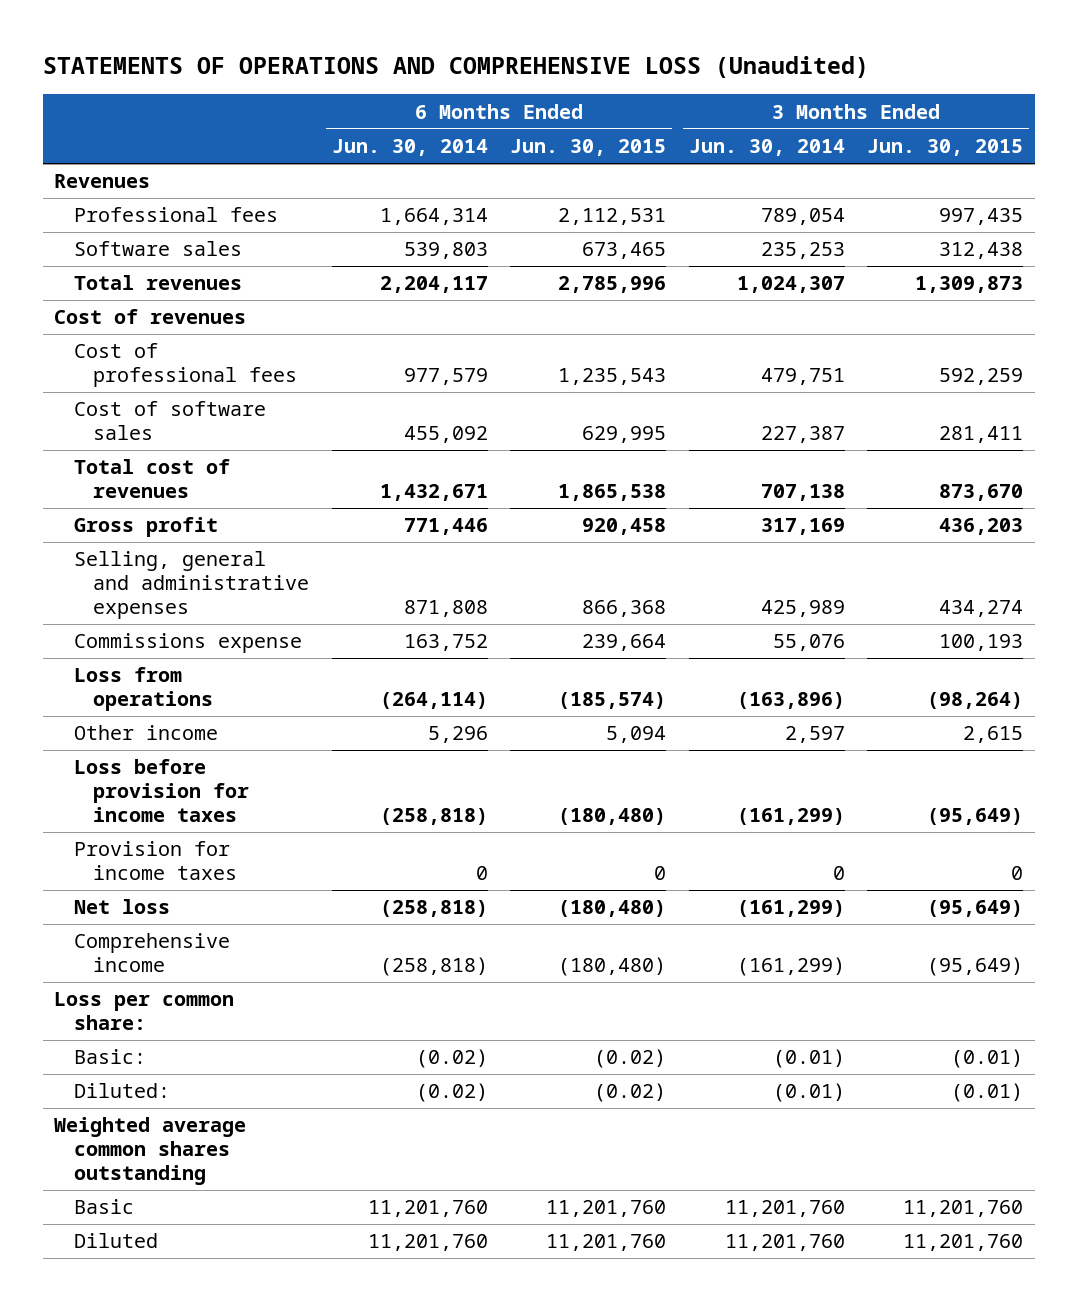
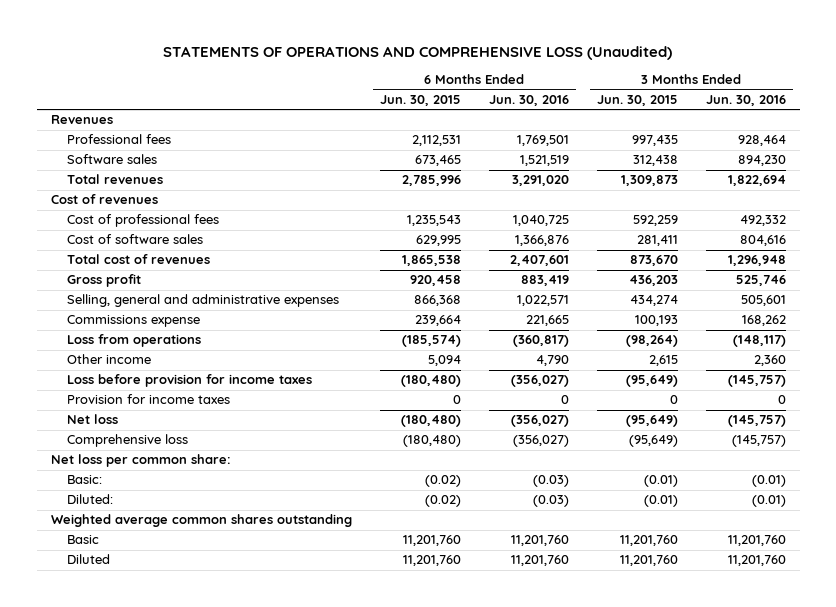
[331,139,488,157] Jun. 30, 2014 -> none
[688,139,845,157] Jun. 30, 2014 -> none
none -> [488,95,569,107] Jun. 30, 2016
none -> [705,95,786,107] Jun. 30, 2016
[73,933,230,973] Comprehensive income -> [67,434,189,448] Comprehensive loss
[54,992,235,1031] Loss per common share: -> [50,454,231,468] Net loss per common share:

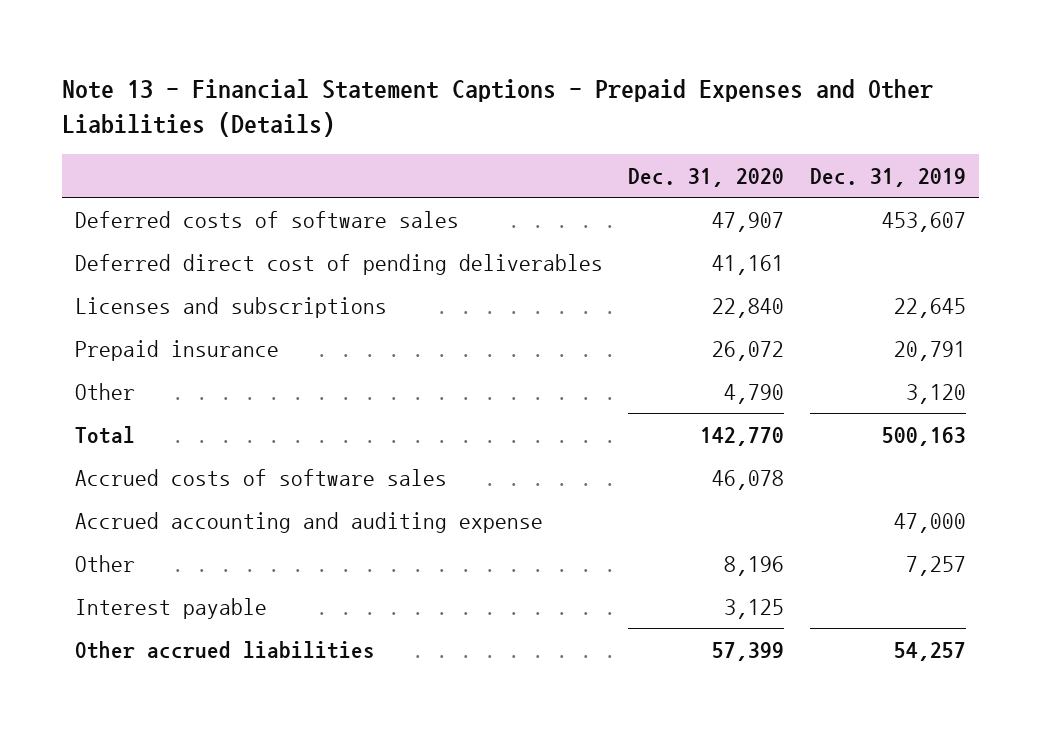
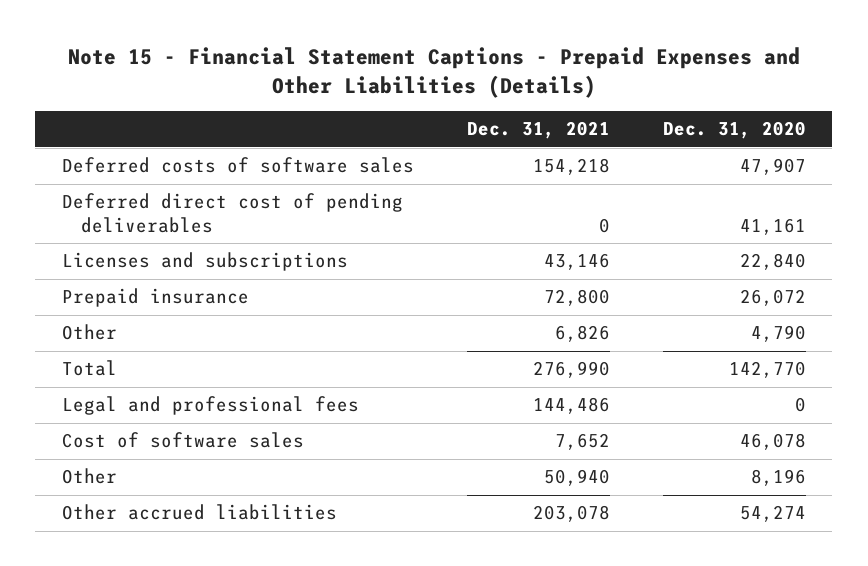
[62,78,934,137] Note 13 - Financial Statement Captions - Prepaid Expenses and Other Liabilities (Details) -> [67,46,800,98] Note 15 - Financial Statement Captions - Prepaid Expenses and Other Liabilities (Details)
[809,167,966,187] Dec. 31, 2019 -> none
none -> [466,121,610,140] Dec. 31, 2021
[74,511,543,533] Accrued accounting and auditing expense -> none
none -> [61,396,359,416] Legal and professional fees
[74,468,447,486] Accrued costs of software sales -> [61,432,304,449] Cost of software sales
[74,597,267,619] Interest payable -> none
[712,641,785,661] 57,399 -> [739,505,806,523] 54,274

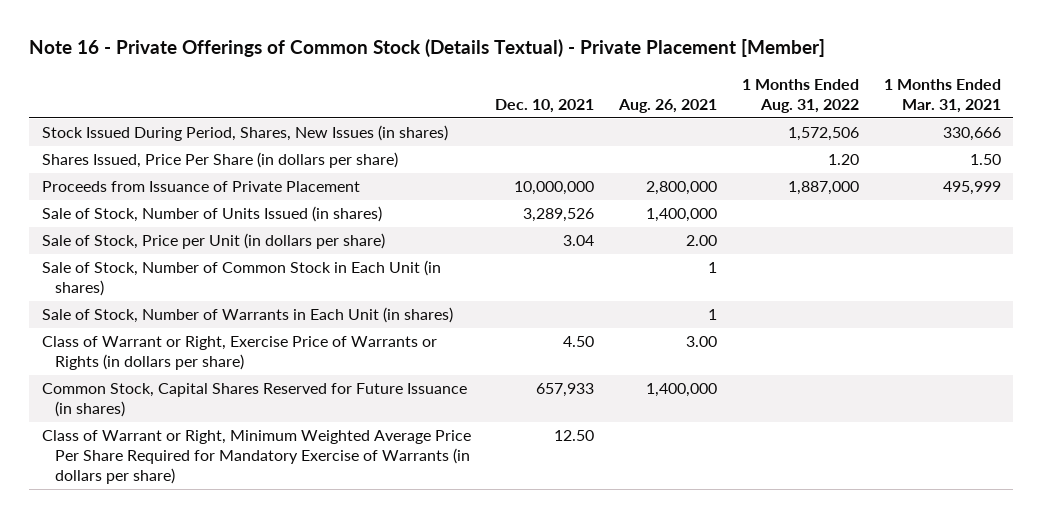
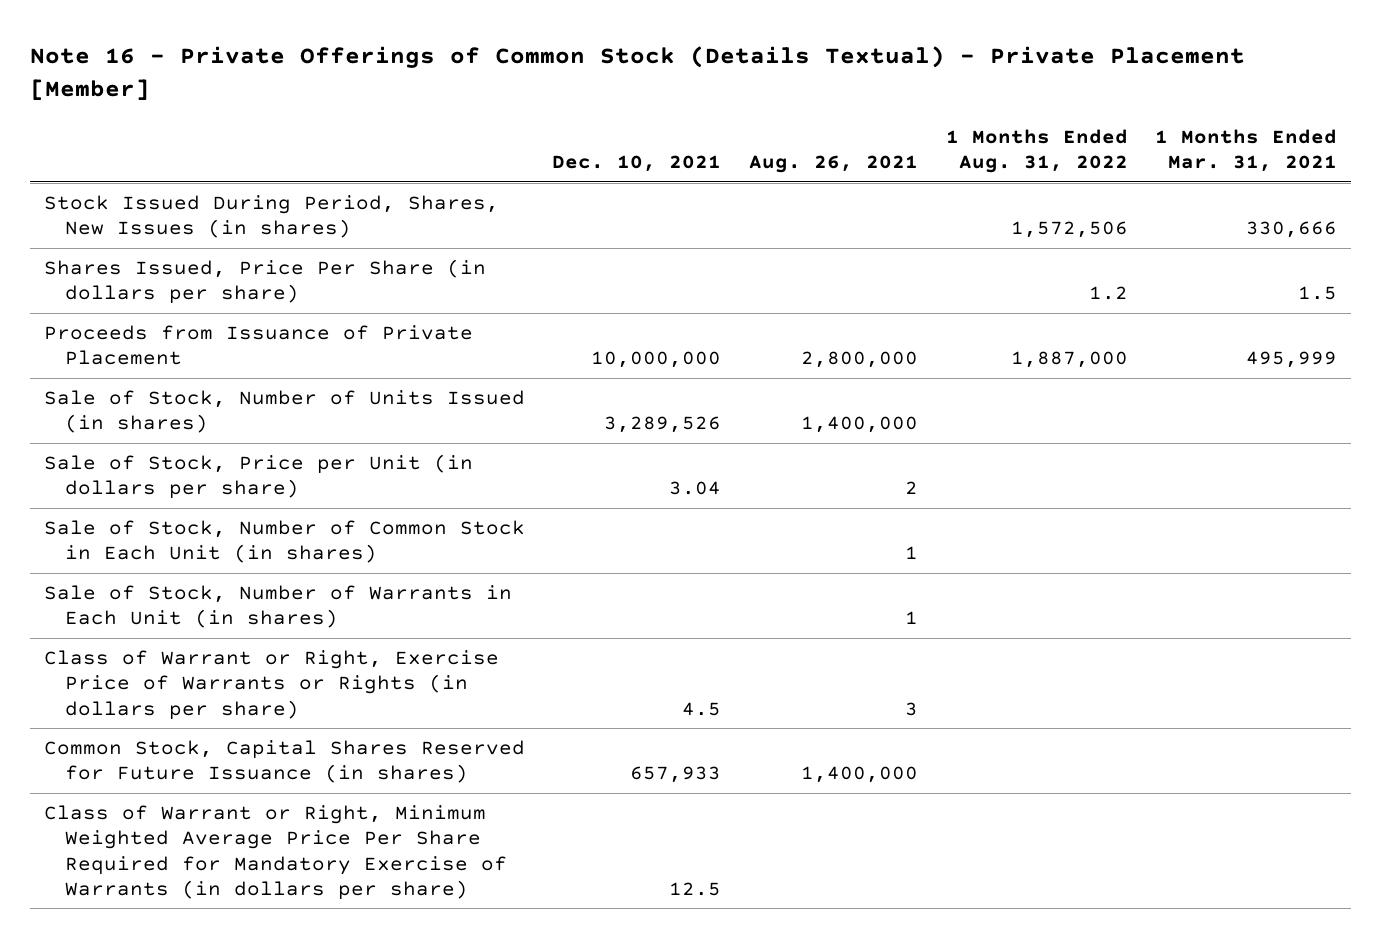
[828,154,860,166] 1.20 -> [1088,286,1128,301] 1.2
[969,154,1001,166] 1.50 -> [1298,286,1338,301] 1.5
[686,235,718,247] 2.00 -> [905,481,919,495] 2
[563,336,595,348] 4.50 -> [682,701,722,716] 4.5
[686,336,718,348] 3.00 -> [905,701,919,716] 3
[554,430,595,442] 12.50 -> [669,881,722,896] 12.5

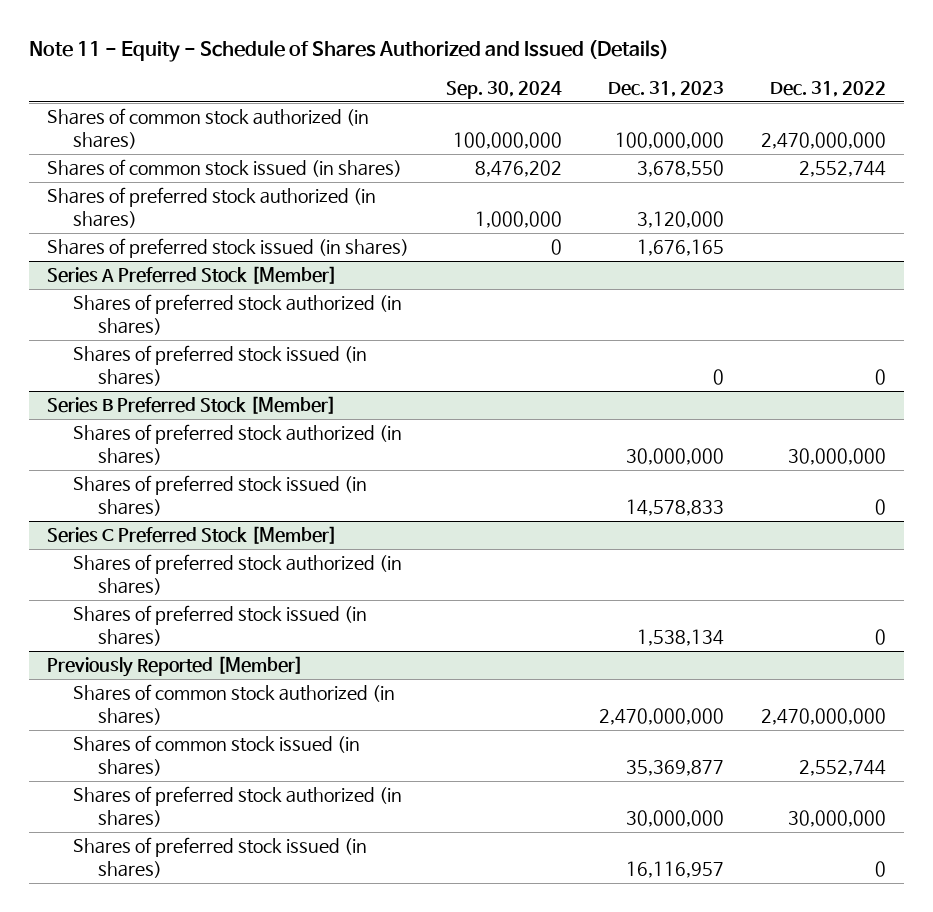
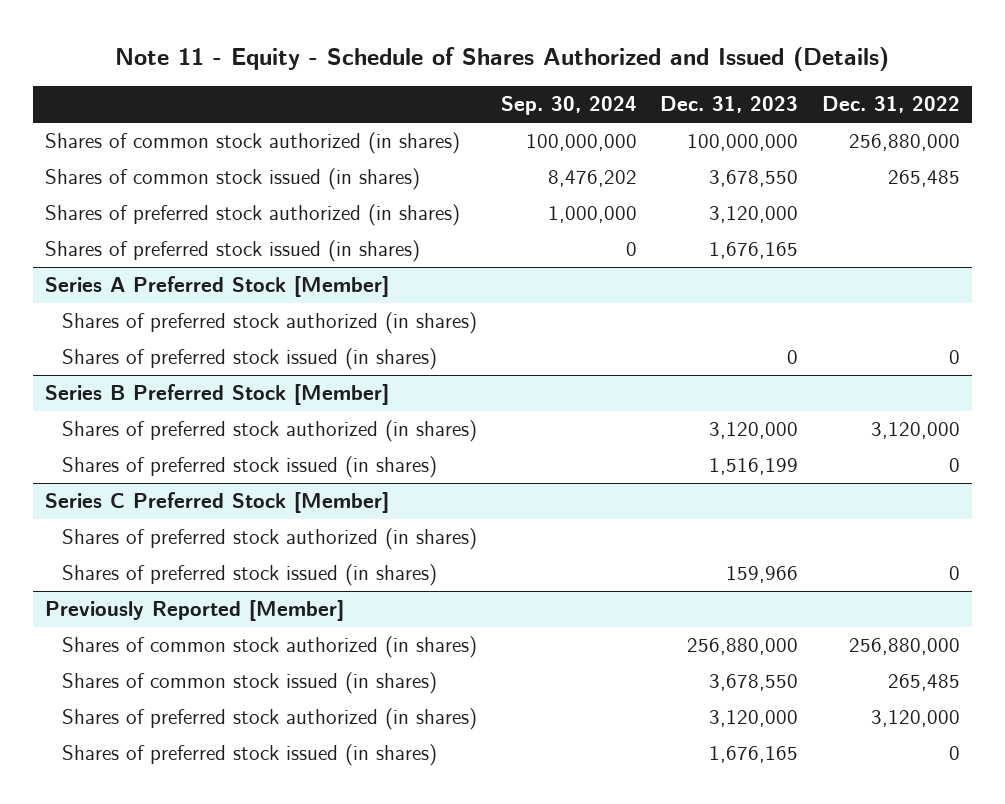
[760,131,886,149] 2,470,000,000 -> [848,134,960,152] 256,880,000
[798,161,886,178] 2,552,744 -> [887,170,960,188] 265,485
[626,447,725,465] 30,000,000 -> [709,422,799,440] 3,120,000
[787,447,886,465] 30,000,000 -> [870,422,960,440] 3,120,000
[626,498,725,516] 14,578,833 -> [709,458,799,476] 1,516,199
[637,628,725,646] 1,538,134 -> [726,566,799,584] 159,966
[599,707,725,725] 2,470,000,000 -> [687,638,799,656] 256,880,000
[760,707,886,725] 2,470,000,000 -> [848,638,960,656] 256,880,000
[626,759,725,776] 35,369,877 -> [709,674,799,692] 3,678,550
[798,759,886,776] 2,552,744 -> [887,674,960,692] 265,485
[626,809,725,827] 30,000,000 -> [709,710,799,728] 3,120,000
[787,809,886,827] 30,000,000 -> [870,710,960,728] 3,120,000
[626,860,725,878] 16,116,957 -> [709,746,799,764] 1,676,165

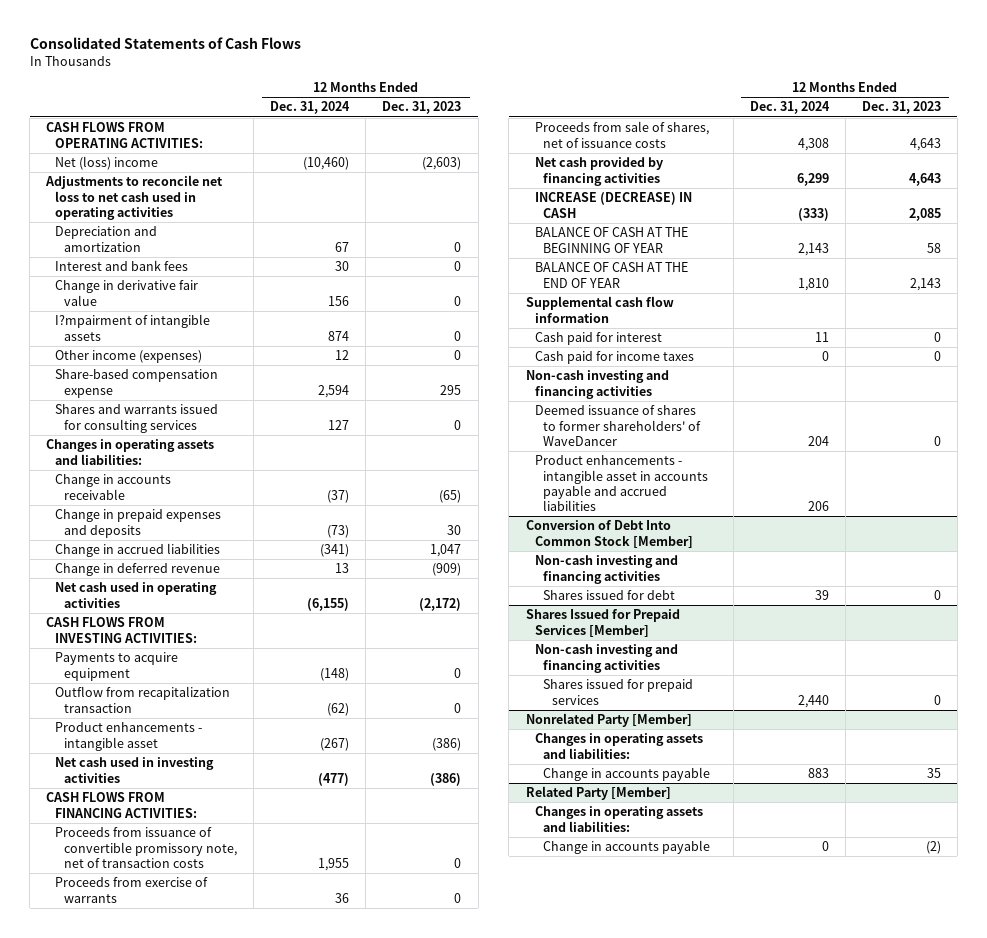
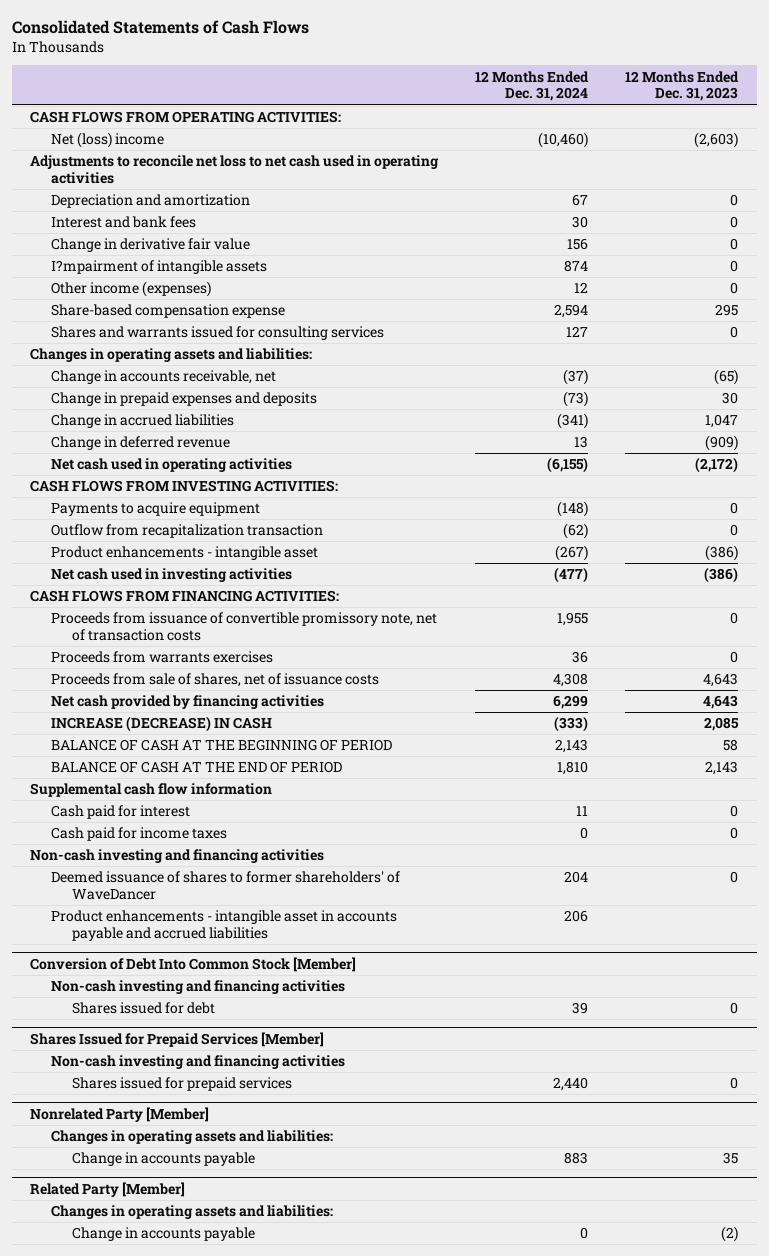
[55,474,172,500] Change in accounts receivable -> [51,370,277,385] Change in accounts receivable, net
[55,877,209,903] Proceeds from exercise of warrants -> [51,651,274,664] Proceeds from warrants exercises
[534,227,688,253] BALANCE OF CASH AT THE BEGINNING OF YEAR -> [51,739,393,752] BALANCE OF CASH AT THE BEGINNING OF PERIOD
[534,262,688,288] BALANCE OF CASH AT THE END OF YEAR -> [51,761,343,774] BALANCE OF CASH AT THE END OF PERIOD

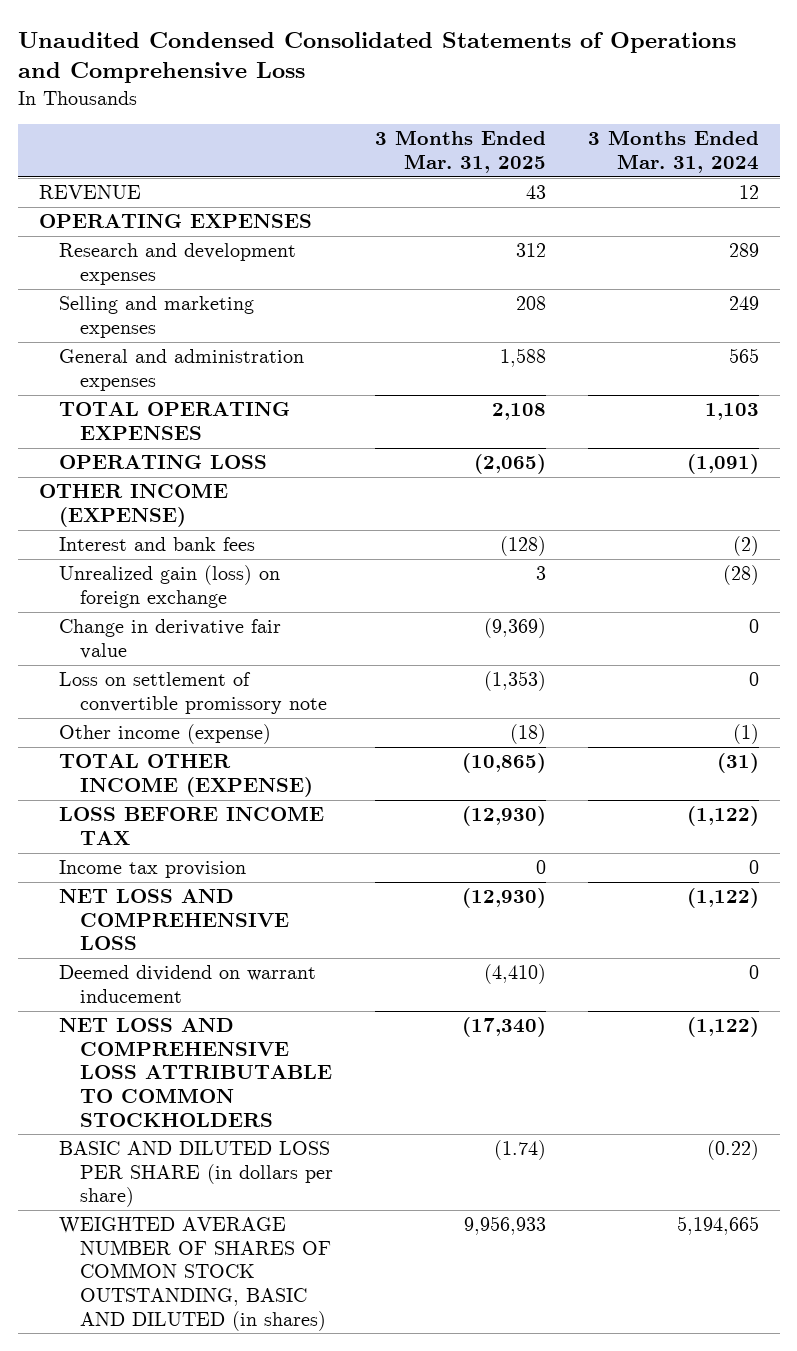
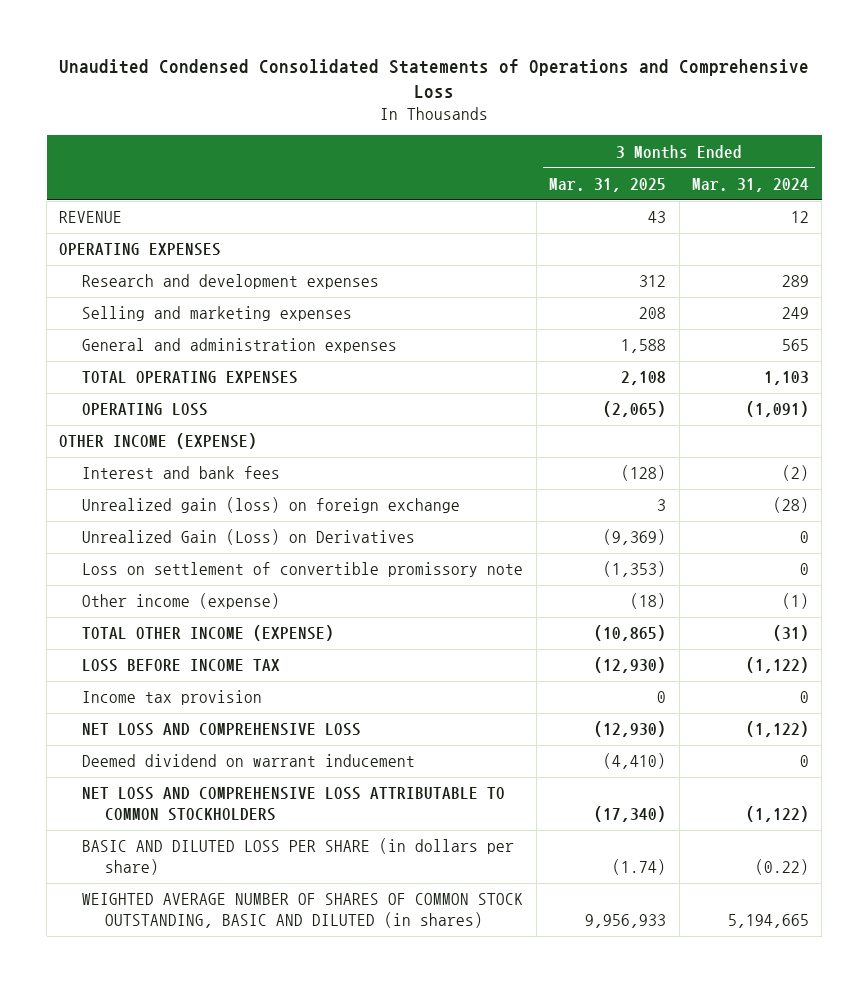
[59,619,282,659] Change in derivative fair value -> [82,529,416,546] Unrealized Gain (Loss) on Derivatives

